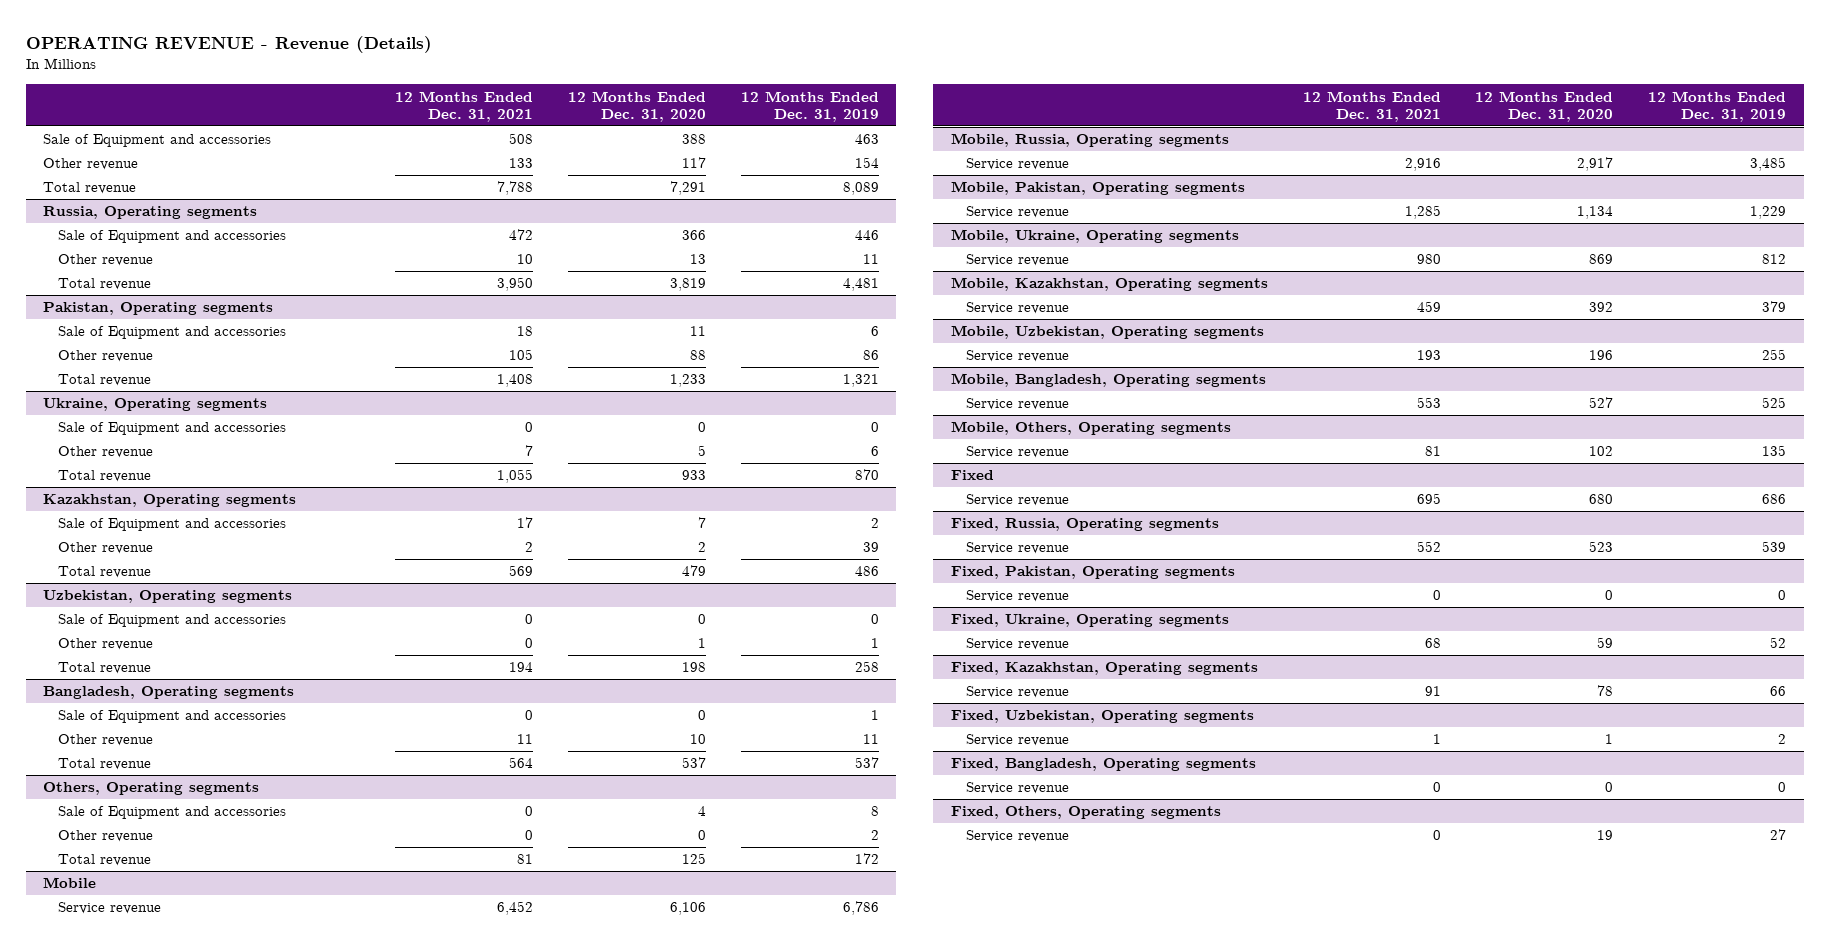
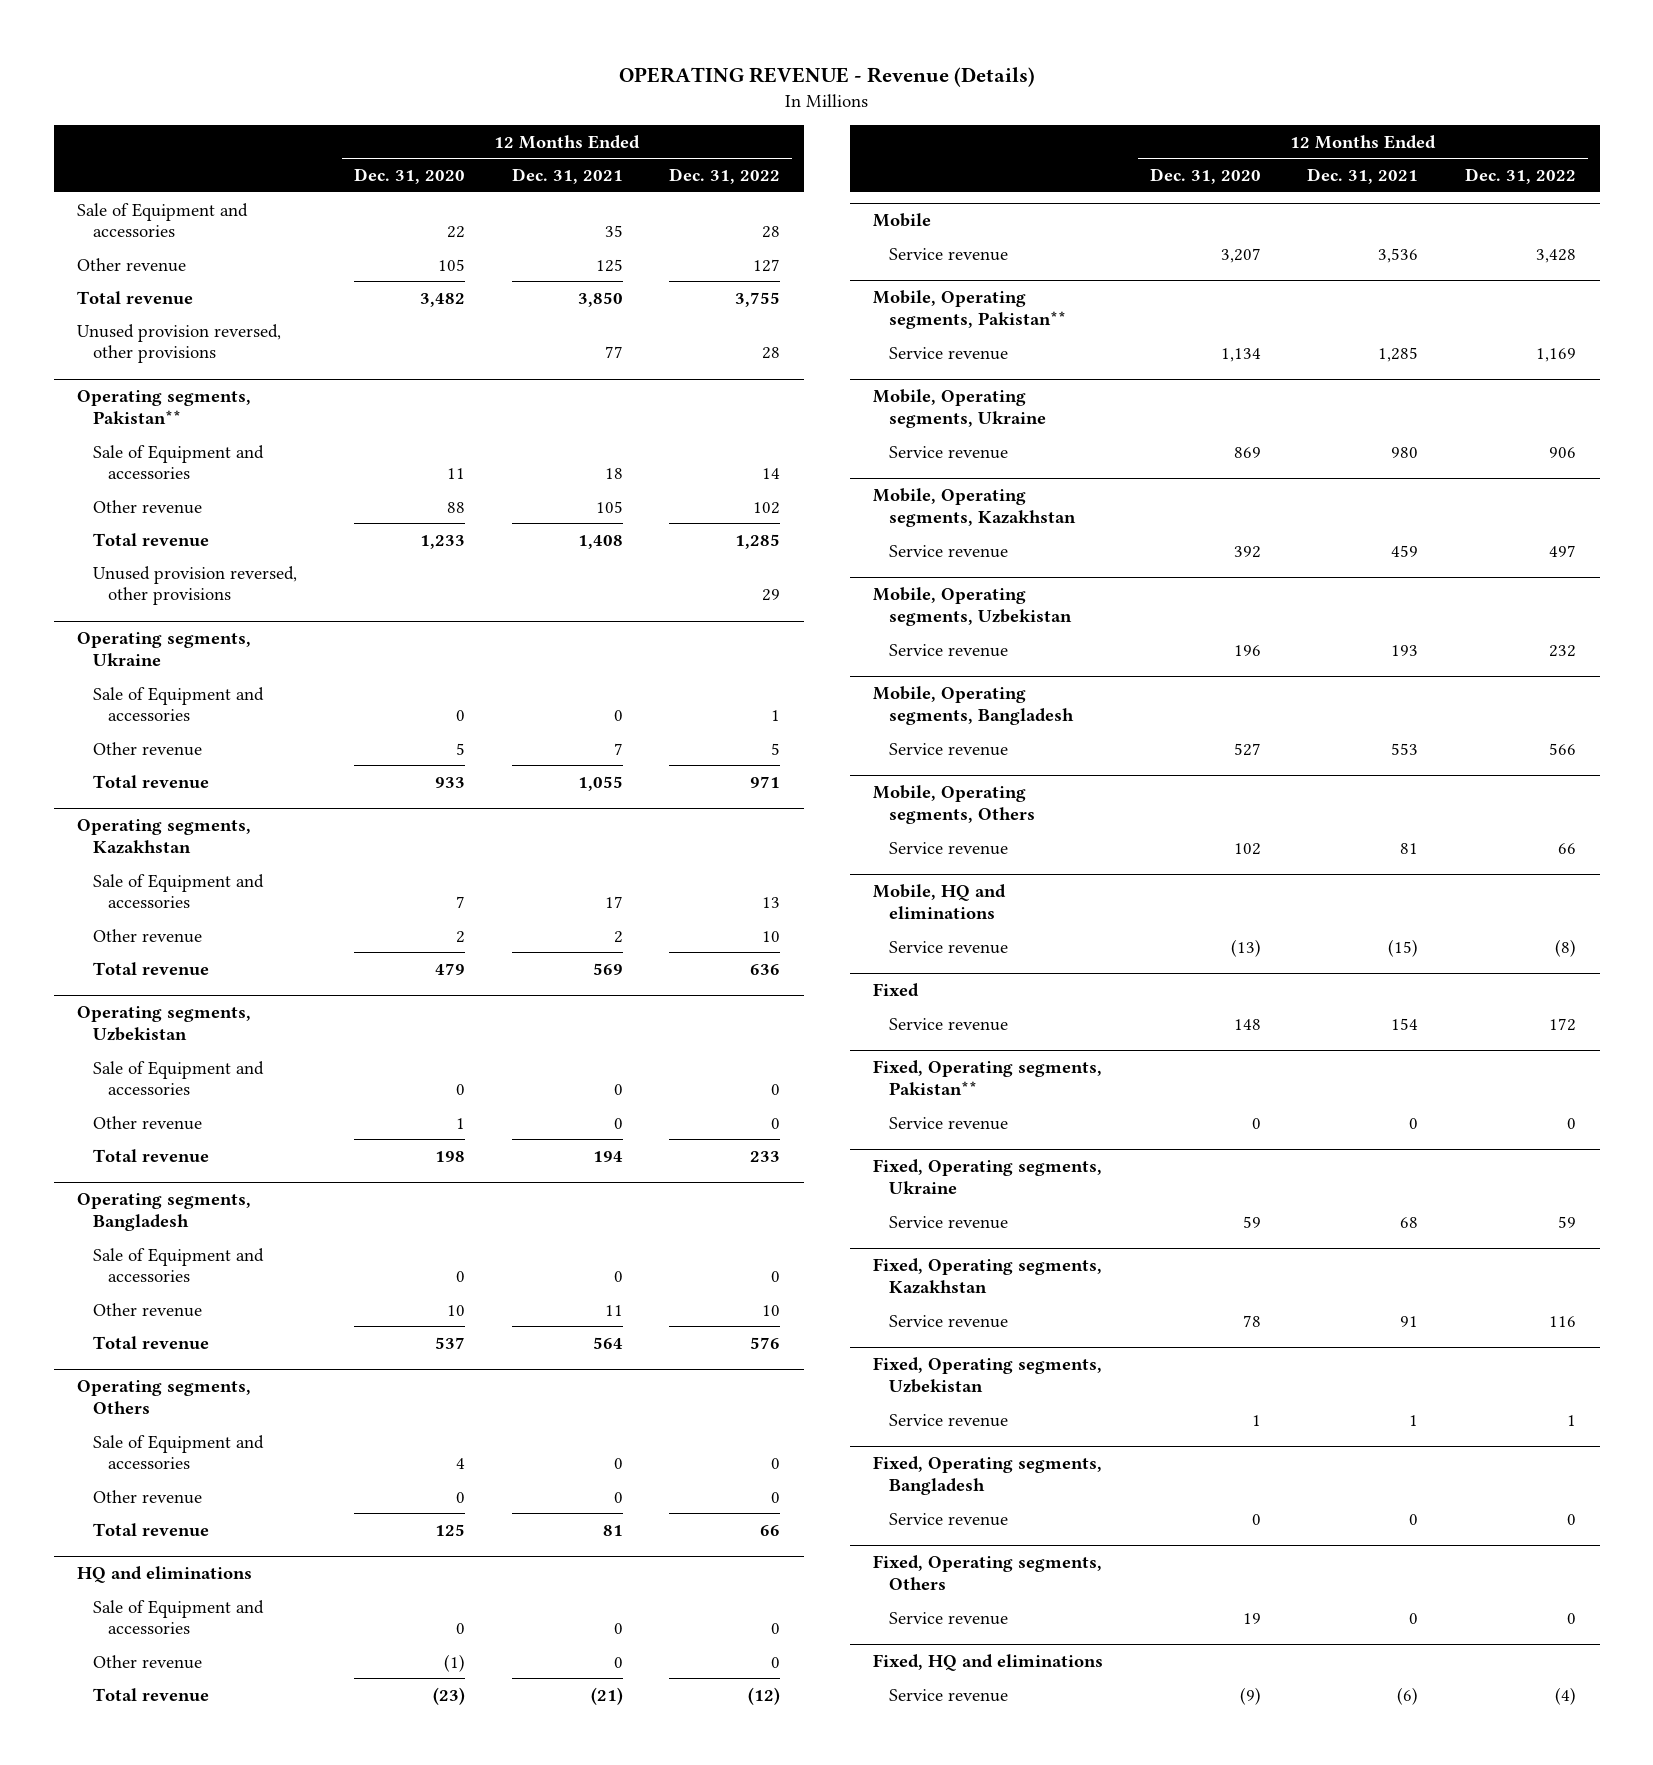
[740,90,879,122] 12 Months Ended Dec. 31, 2019 -> none
none -> [669,167,781,184] Dec. 31, 2022
[43,206,258,220] Russia, Operating segments -> none
[57,230,286,244] Sale of Equipment and accessories -> none
[57,254,153,267] Other revenue -> none
[57,278,151,291] Total revenue -> none
[508,133,533,145] 508 -> [604,225,623,238] 35
[681,134,706,145] 388 -> [446,226,465,239] 22
[508,158,533,169] 133 -> [595,258,623,272] 125
[681,157,706,169] 117 -> [437,258,465,271] 105
[496,181,533,196] 7,788 -> [577,291,623,307] 3,850
[669,181,706,196] 7,291 -> [419,292,465,307] 3,482
none -> [77,323,282,364] Unused provision reversed, other provisions
[43,302,274,316] Pakistan, Operating segments -> [77,390,252,425] Operating segments, Pakistan**
none -> [92,565,297,606] Unused provision reversed, other provisions
[43,398,268,412] Ukraine, Operating segments -> [77,632,252,667] Operating segments, Ukraine
[43,494,297,508] Kazakhstan, Operating segments -> [77,819,252,855] Operating segments, Kazakhstan
[43,590,293,604] Uzbekistan, Operating segments -> [77,1006,252,1042] Operating segments, Uzbekistan
[43,686,295,700] Bangladesh, Operating segments -> [77,1193,252,1232] Operating segments, Bangladesh
[43,782,260,796] Others, Operating segments -> [77,1380,252,1415] Operating segments, Others
none -> [77,1566,253,1584] HQ and eliminations
none -> [92,1599,264,1635] Sale of Equipment and accessories
none -> [92,1654,202,1669] Other revenue
none -> [92,1687,209,1702] Total revenue
[950,133,1229,148] Mobile, Russia, Operating segments -> none
[965,158,1069,171] Service revenue -> none
[496,901,533,916] 6,452 -> [1378,247,1419,263] 3,536
[669,902,706,916] 6,106 -> [1220,247,1261,263] 3,207
[950,181,1245,196] Mobile, Pakistan, Operating segments -> [872,290,1066,330] Mobile, Operating segments, Pakistan**
[950,229,1239,244] Mobile, Ukraine, Operating segments -> [872,389,1046,429] Mobile, Operating segments, Ukraine
[950,277,1268,292] Mobile, Kazakhstan, Operating segments -> [872,488,1076,528] Mobile, Operating segments, Kazakhstan
[950,325,1264,340] Mobile, Uzbekistan, Operating segments -> [872,587,1072,627] Mobile, Operating segments, Uzbekistan
[950,373,1266,388] Mobile, Bangladesh, Operating segments -> [872,686,1074,726] Mobile, Operating segments, Bangladesh
[950,421,1231,436] Mobile, Others, Operating segments -> [872,785,1035,825] Mobile, Operating segments, Others
none -> [872,884,1006,920] Mobile, HQ and eliminations
none -> [888,940,1008,954] Service revenue
[950,518,1219,532] Fixed, Russia, Operating segments -> none
[965,542,1069,555] Service revenue -> none
[1416,493,1441,505] 695 -> [1391,1017,1419,1030] 154
[1589,494,1614,505] 680 -> [1233,1018,1261,1030] 148
[950,566,1235,580] Fixed, Pakistan, Operating segments -> [872,1060,1102,1096] Fixed, Operating segments, Pakistan**
[950,614,1229,628] Fixed, Ukraine, Operating segments -> [872,1159,1102,1195] Fixed, Operating segments, Ukraine
[950,662,1258,676] Fixed, Kazakhstan, Operating segments -> [872,1258,1102,1295] Fixed, Operating segments, Kazakhstan
[950,710,1254,724] Fixed, Uzbekistan, Operating segments -> [872,1357,1102,1394] Fixed, Operating segments, Uzbekistan
[950,758,1256,772] Fixed, Bangladesh, Operating segments -> [872,1456,1102,1496] Fixed, Operating segments, Bangladesh
[950,806,1221,820] Fixed, Others, Operating segments -> [872,1555,1102,1591] Fixed, Operating segments, Others
none -> [872,1654,1103,1672] Fixed, HQ and eliminations
none -> [888,1688,1008,1702] Service revenue

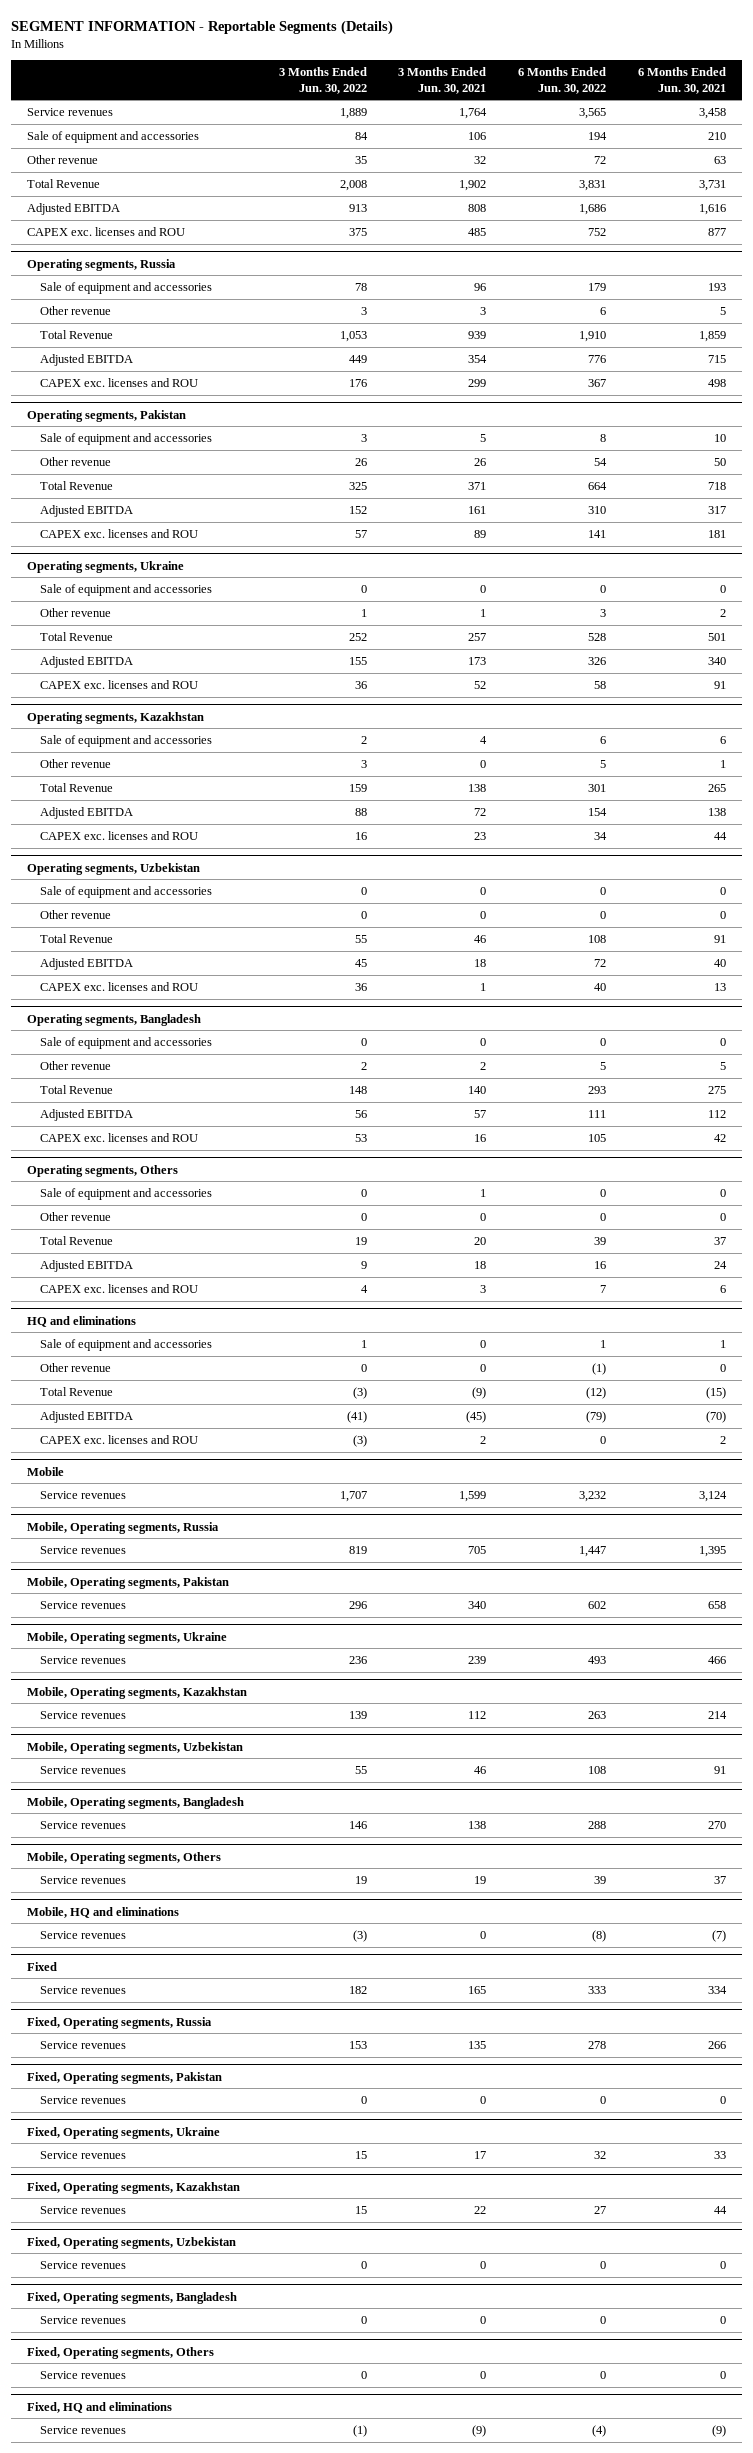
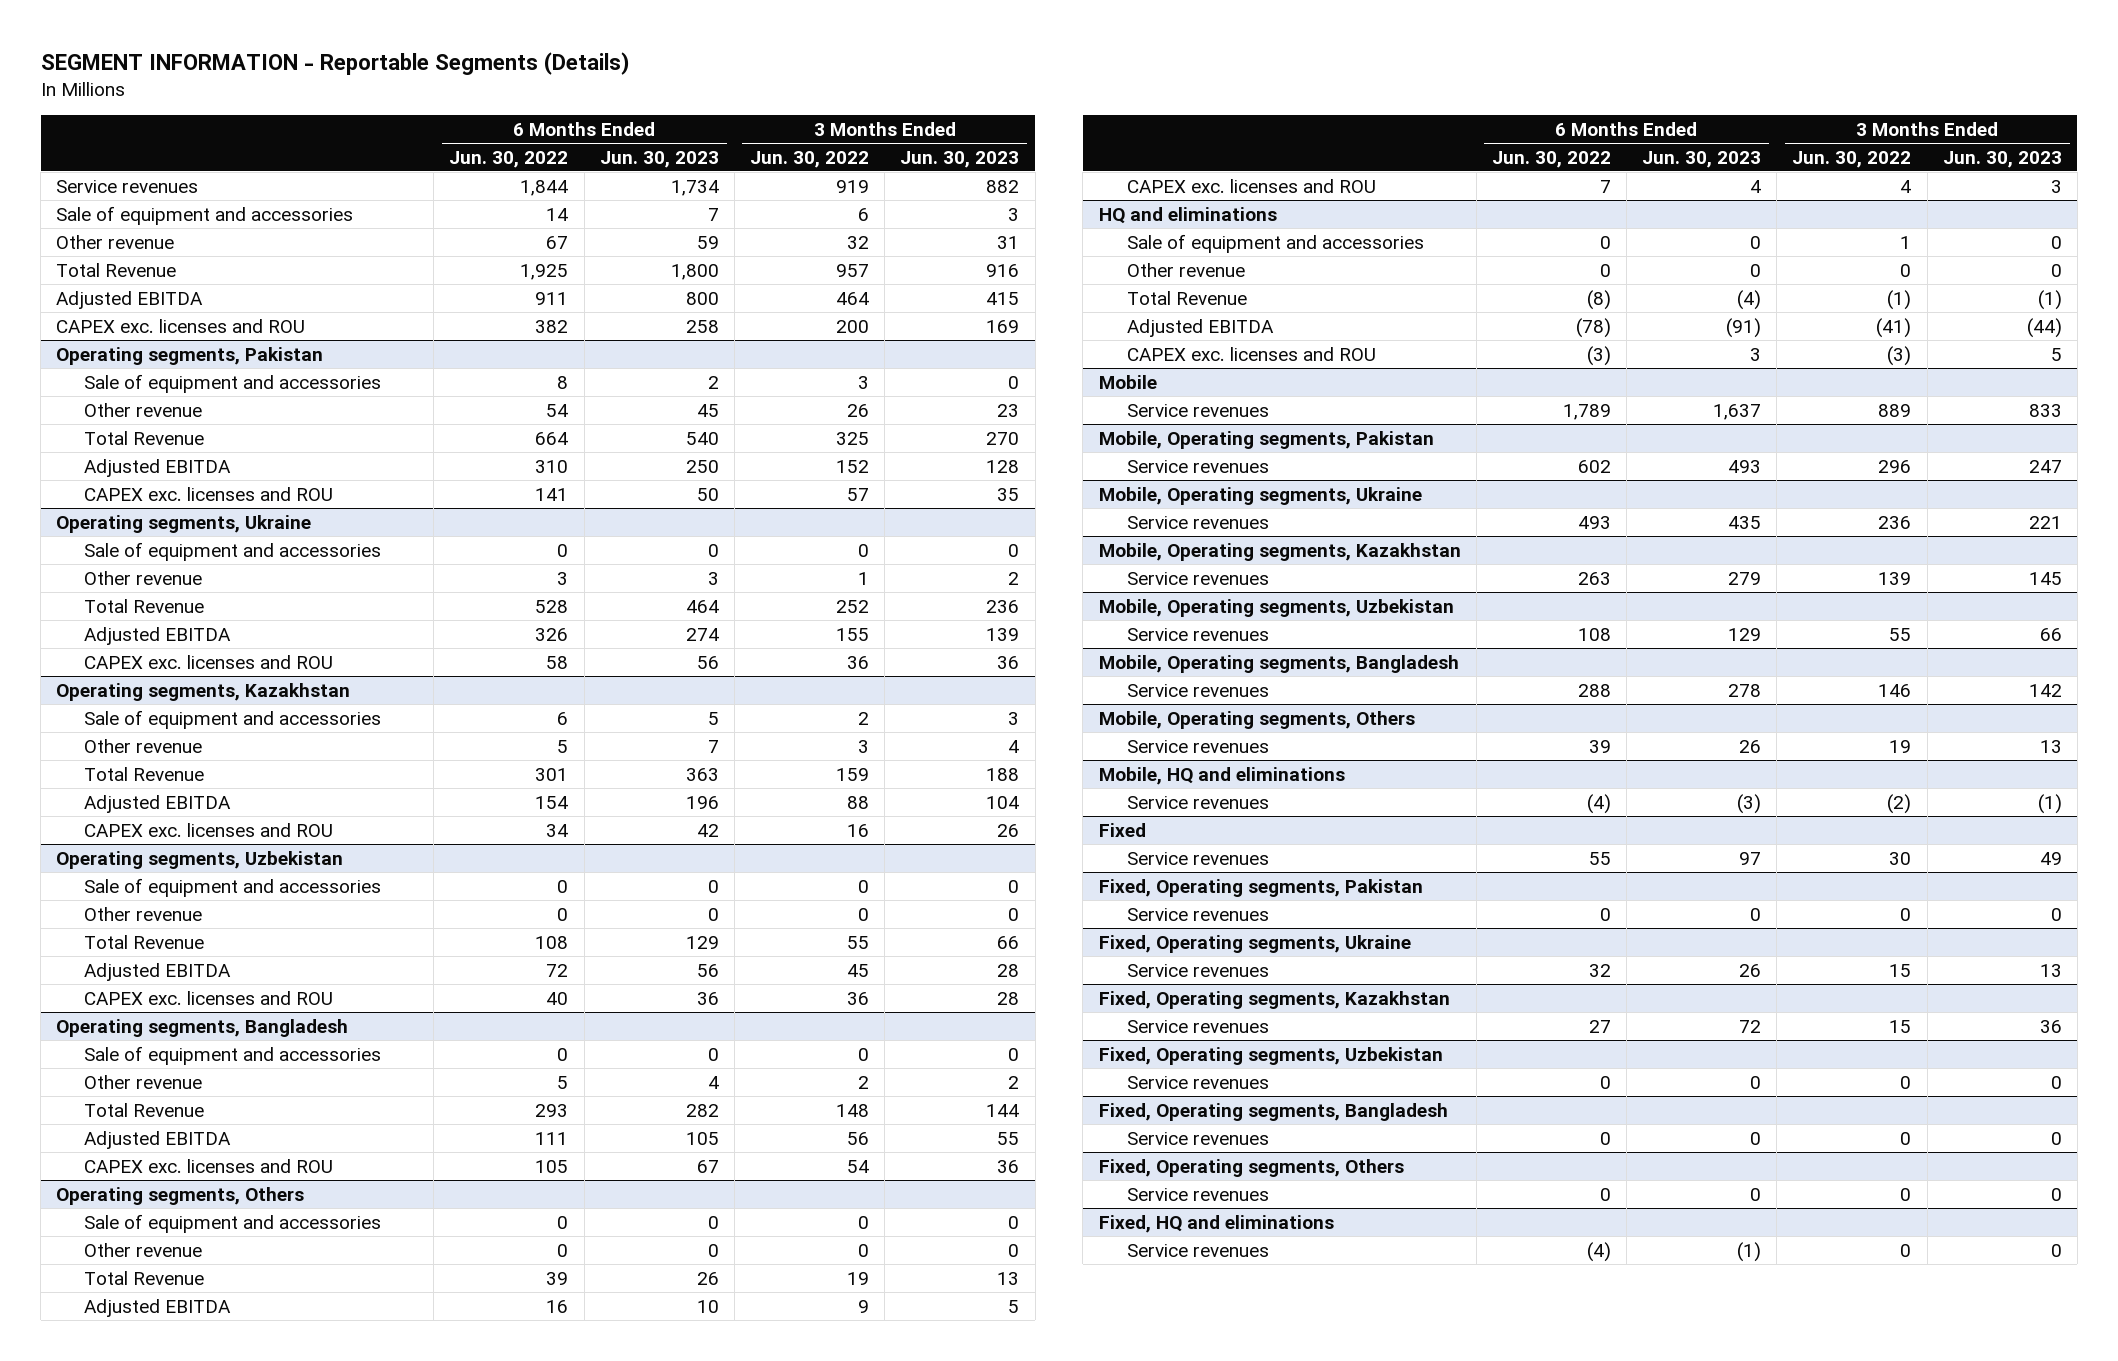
[398,67,487,94] 3 Months Ended Jun. 30, 2021 -> none
[638,67,727,94] 6 Months Ended Jun. 30, 2021 -> none
none -> [599,150,719,168] Jun. 30, 2023
none -> [900,150,1020,168] Jun. 30, 2023
[26,258,176,271] Operating segments, Russia -> none
[40,282,213,295] Sale of equipment and accessories -> none
[40,306,112,316] Other revenue -> none
[40,330,114,340] Total Revenue -> none
[40,354,134,367] Adjusted EBITDA -> none
[40,378,199,388] CAPEX exc. licenses and ROU -> none
[339,108,367,120] 1,889 -> [836,179,870,193] 919
[579,108,607,120] 3,565 -> [520,179,569,196] 1,844
[354,132,368,141] 84 -> [858,207,870,221] 6
[588,132,608,141] 194 -> [546,207,569,221] 14
[354,156,367,165] 35 -> [847,235,870,249] 32
[594,156,607,165] 72 -> [546,235,569,249] 67
[339,180,367,192] 2,008 -> [836,263,870,277] 957
[579,180,607,192] 3,831 -> [520,263,569,280] 1,925
[348,204,367,213] 913 -> [836,291,870,305] 464
[579,204,607,216] 1,686 -> [535,291,569,305] 911
[348,228,367,237] 375 -> [836,319,870,333] 200
[588,228,607,237] 752 -> [535,319,569,333] 382
[354,1134,367,1143] 53 -> [847,1159,870,1173] 54
[600,1340,607,1349] 1 -> [1599,235,1611,249] 0
[592,1363,607,1376] (1) -> [1599,263,1611,277] 0
[352,1387,367,1400] (3) -> [1887,289,1912,310] (1)
[586,1387,607,1400] (12) -> [1586,289,1611,310] (8)
[586,1411,607,1424] (79) -> [1575,317,1611,338] (78)
[600,1436,607,1445] 0 -> [1586,345,1611,366] (3)
[26,1521,219,1534] Mobile, Operating segments, Russia -> none
[40,1546,127,1555] Service revenues -> none
[339,1491,367,1503] 1,707 -> [1878,403,1912,417] 889
[579,1491,607,1503] 3,232 -> [1562,403,1611,420] 1,789
[352,1930,367,1943] (3) -> [1887,793,1912,814] (2)
[592,1930,607,1943] (8) -> [1586,793,1611,814] (4)
[26,2016,212,2029] Fixed, Operating segments, Russia -> none
[40,2041,127,2050] Service revenues -> none
[348,1986,367,1995] 182 -> [1889,851,1912,865] 30
[588,1986,607,1995] 333 -> [1588,851,1611,865] 55
[352,2425,367,2438] (1) -> [1900,1243,1912,1257] 0

